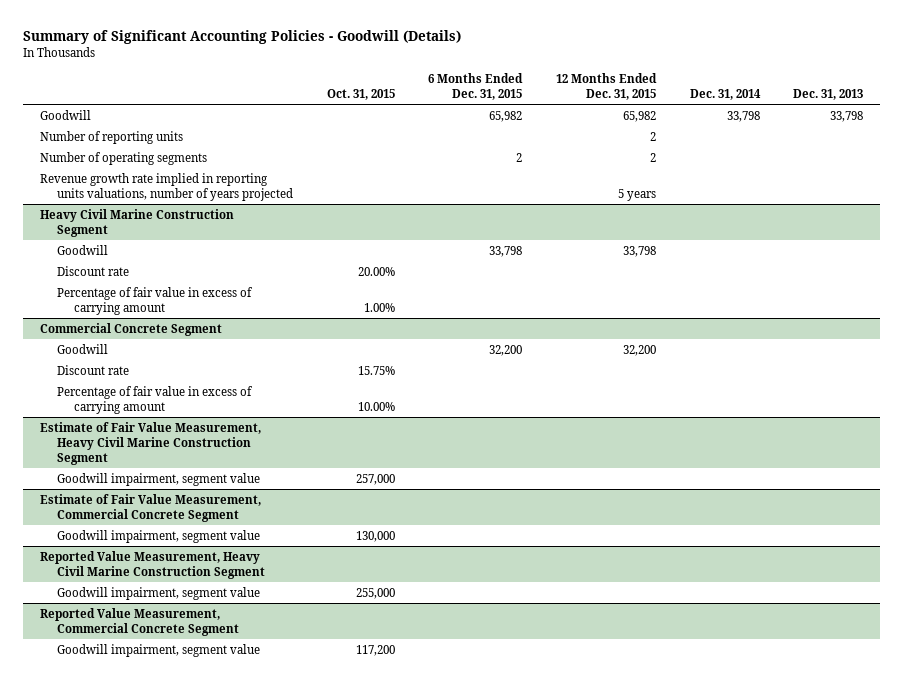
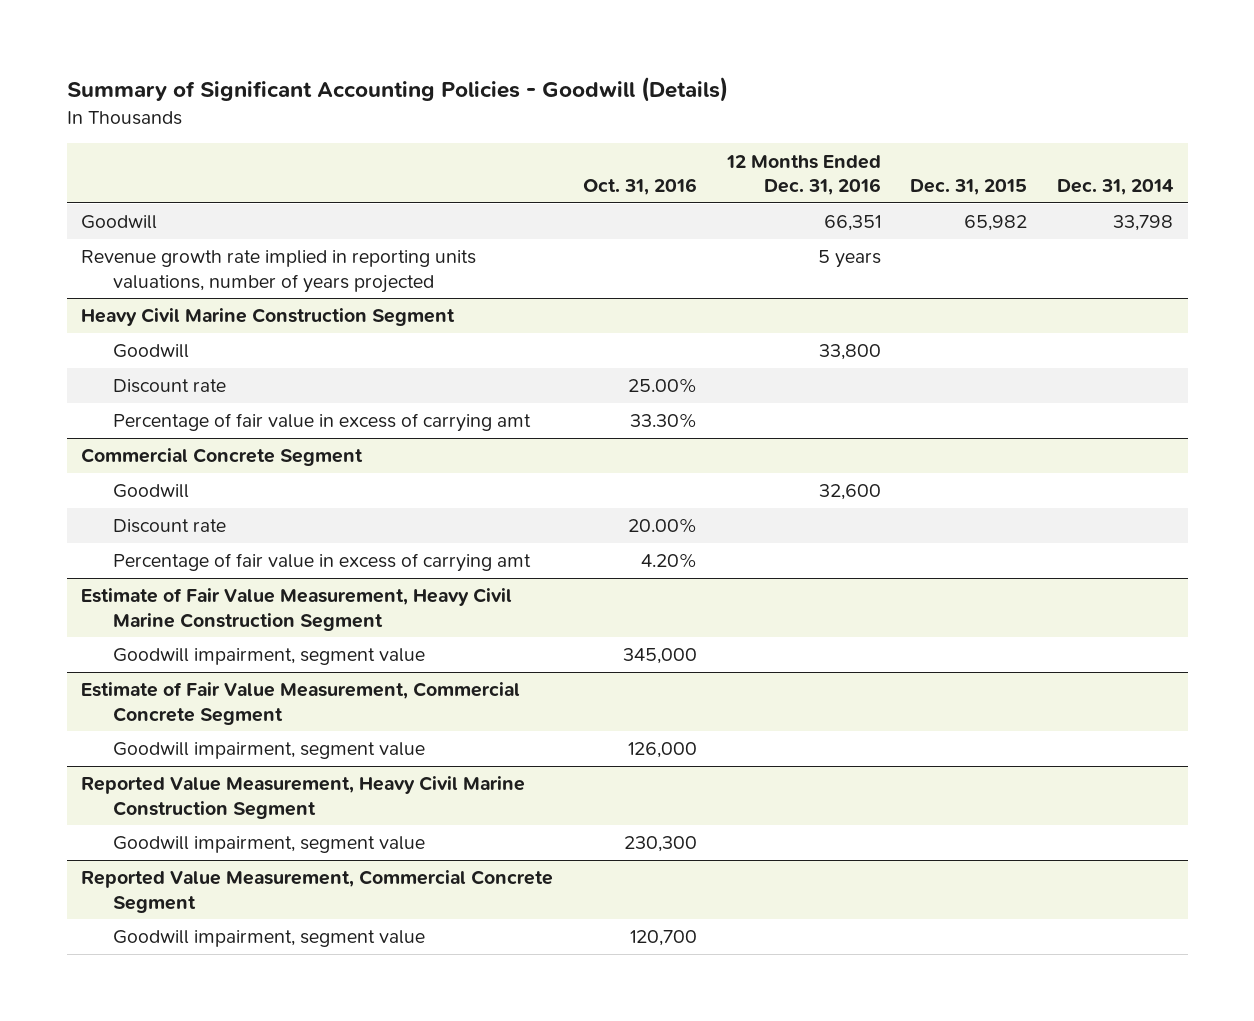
[326,88,395,100] Oct. 31, 2015 -> none
[428,72,524,100] 6 Months Ended Dec. 31, 2015 -> none
[555,72,657,100] 12 Months Ended Dec. 31, 2015 -> none
[793,88,864,100] Dec. 31, 2013 -> none
none -> [582,178,697,196] Oct. 31, 2016
none -> [725,154,881,196] 12 Months Ended Dec. 31, 2016
none -> [910,179,1028,196] Dec. 31, 2015
[39,130,183,144] Number of reporting units -> none
[39,151,207,165] Number of operating segments -> none
[57,286,254,315] Percentage of fair value in excess of carrying amount -> [112,413,531,433] Percentage of fair value in excess of carrying amt
[57,385,254,414] Percentage of fair value in excess of carrying amount -> [112,553,531,573] Percentage of fair value in excess of carrying amt

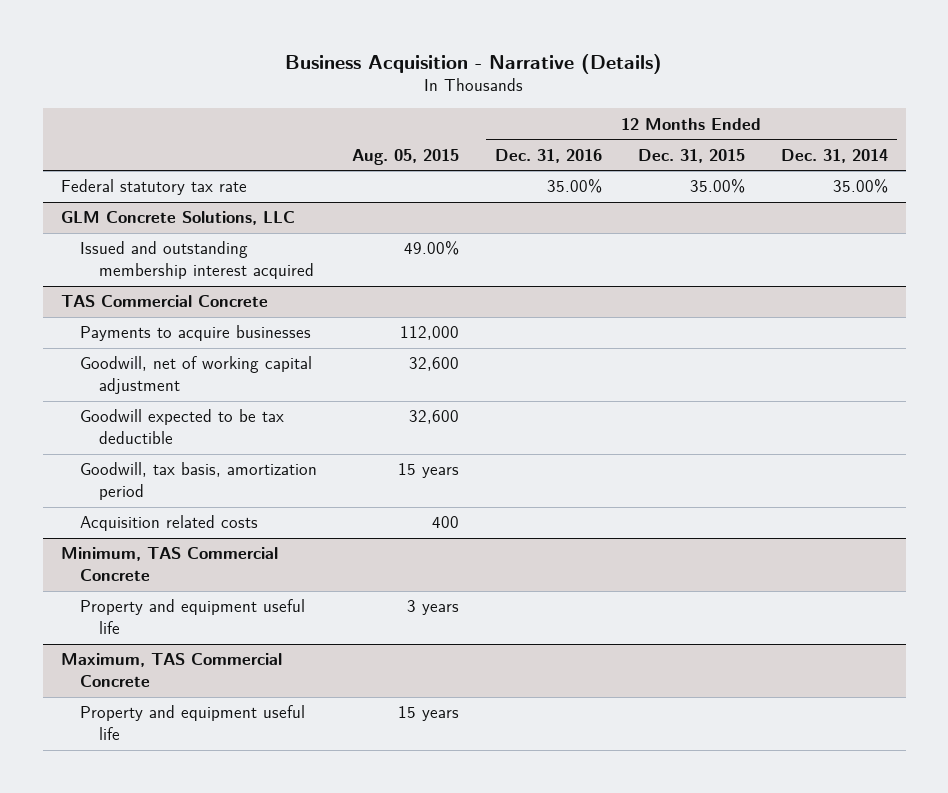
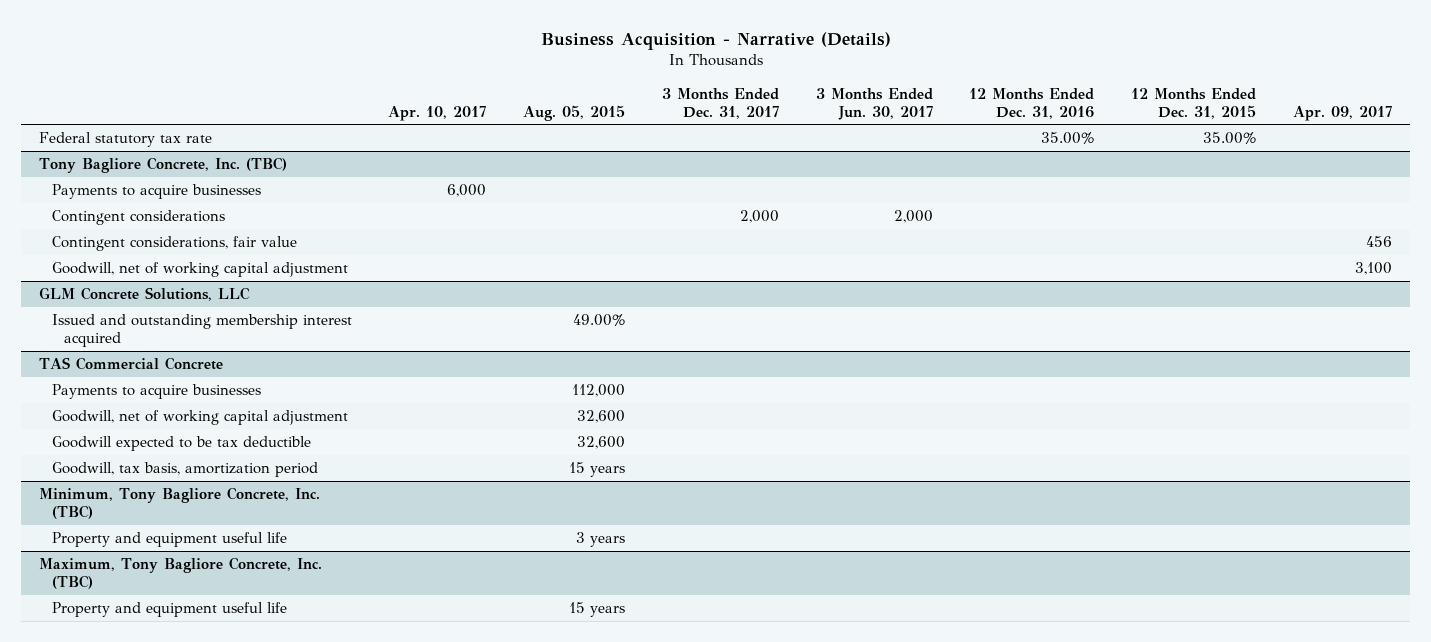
[780,148,888,163] Dec. 31, 2014 -> none
none -> [388,105,487,121] Apr. 10, 2017
none -> [661,87,779,119] 3 Months Ended Dec. 31, 2017
none -> [815,87,933,120] 3 Months Ended Jun. 30, 2017
none -> [1293,105,1393,121] Apr. 09, 2017
none -> [39,157,288,174] Tony Bagliore Concrete, Inc. (TBC)
none -> [51,184,261,200] Payments to acquire businesses
none -> [51,210,225,226] Contingent considerations
none -> [51,236,297,252] Contingent considerations, fair value
none -> [51,262,348,278] Goodwill, net of working capital adjustment
[79,515,258,532] Acquisition related costs -> none
[60,547,278,582] Minimum, TAS Commercial Concrete -> [39,487,321,520] Minimum, Tony Bagliore Concrete, Inc. (TBC)
[60,653,282,688] Maximum, TAS Commercial Concrete -> [39,557,323,590] Maximum, Tony Bagliore Concrete, Inc. (TBC)

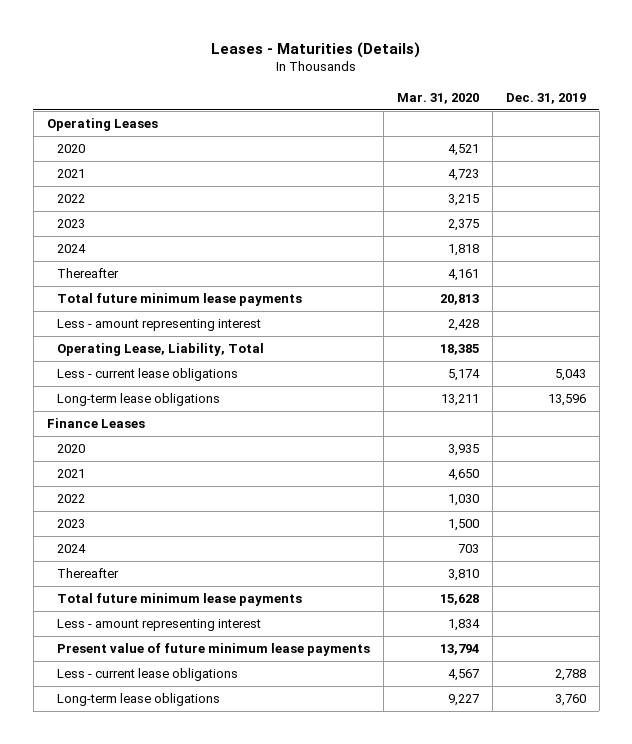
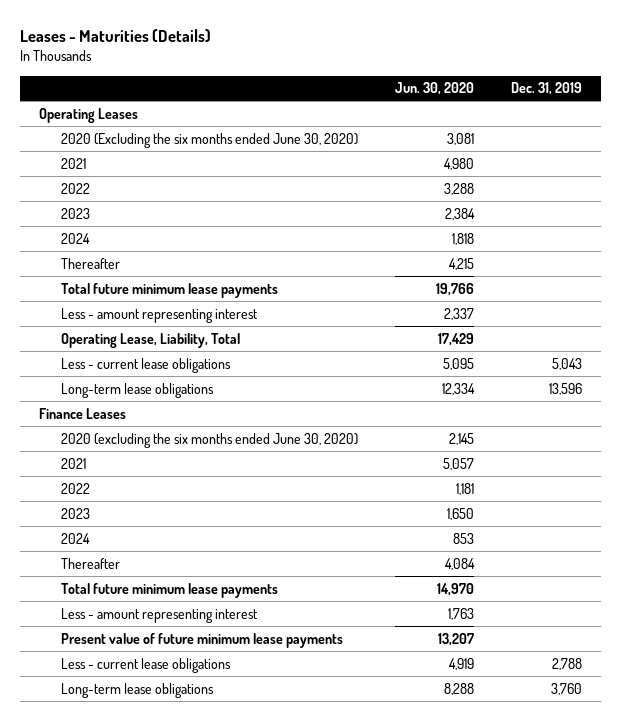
[396,92,479,104] Mar. 31, 2020 -> none
none -> [395,82,475,96] Jun. 30, 2020
[56,144,85,154] 2020 -> [60,132,358,148] 2020 (Excluding the six months ended June 30, 2020)
[56,444,85,454] 2020 -> [60,432,358,448] 2020 (excluding the six months ended June 30, 2020)

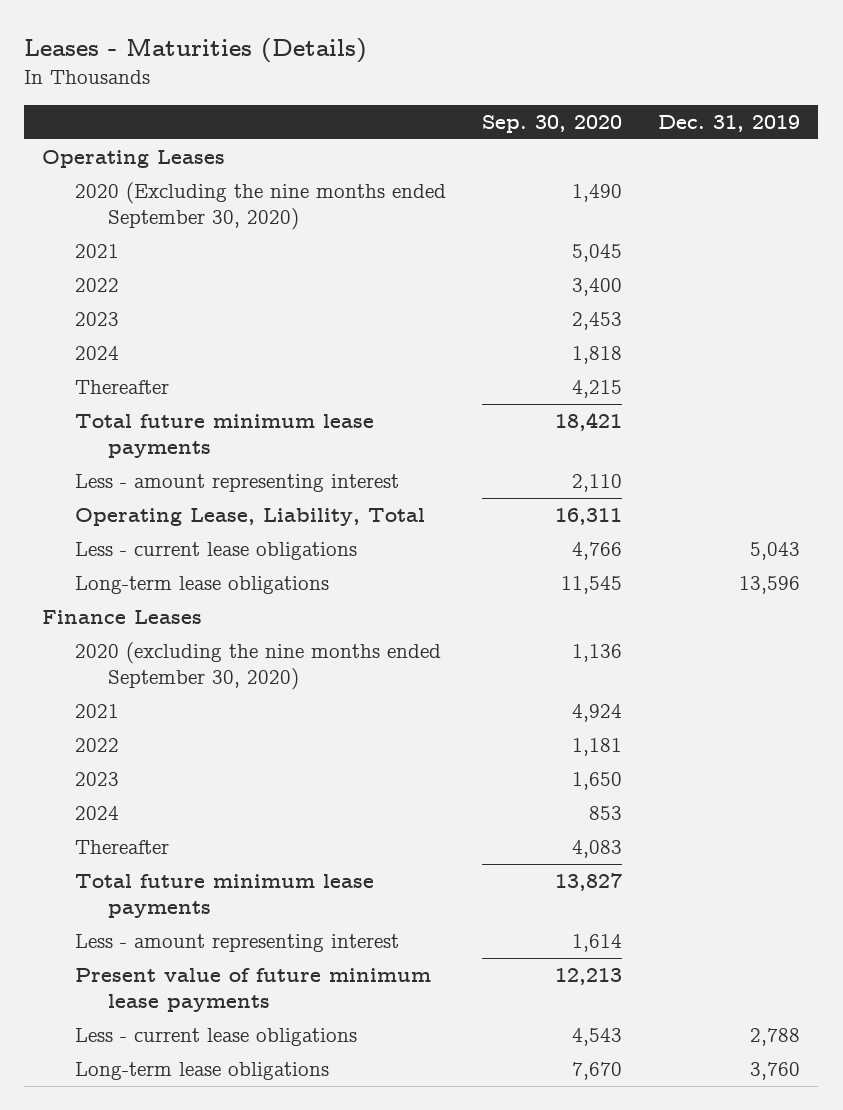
[395,82,475,96] Jun. 30, 2020 -> none
none -> [482,114,623,133] Sep. 30, 2020
[60,132,358,148] 2020 (Excluding the six months ended June 30, 2020) -> [75,182,447,230] 2020 (Excluding the nine months ended September 30, 2020)
[60,432,358,448] 2020 (excluding the six months ended June 30, 2020) -> [75,642,442,690] 2020 (excluding the nine months ended September 30, 2020)

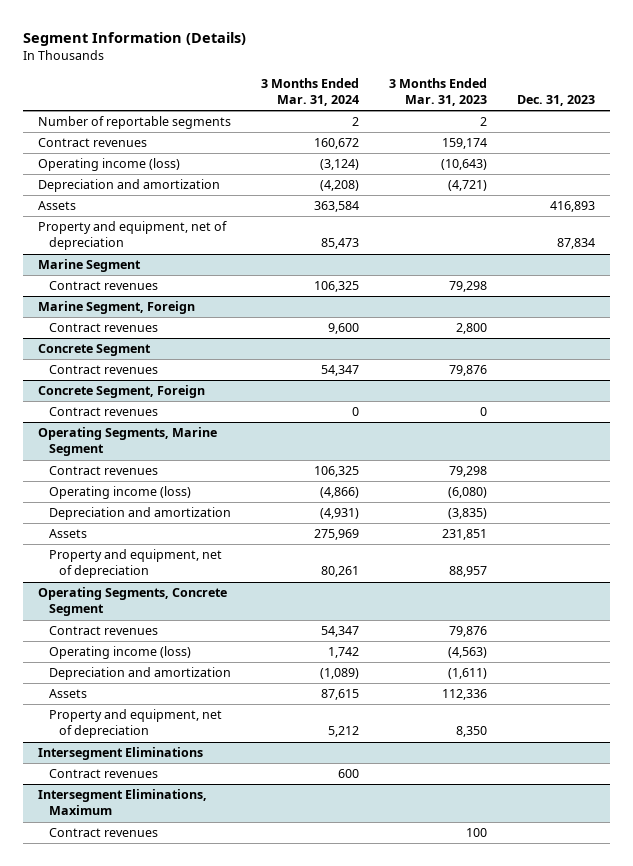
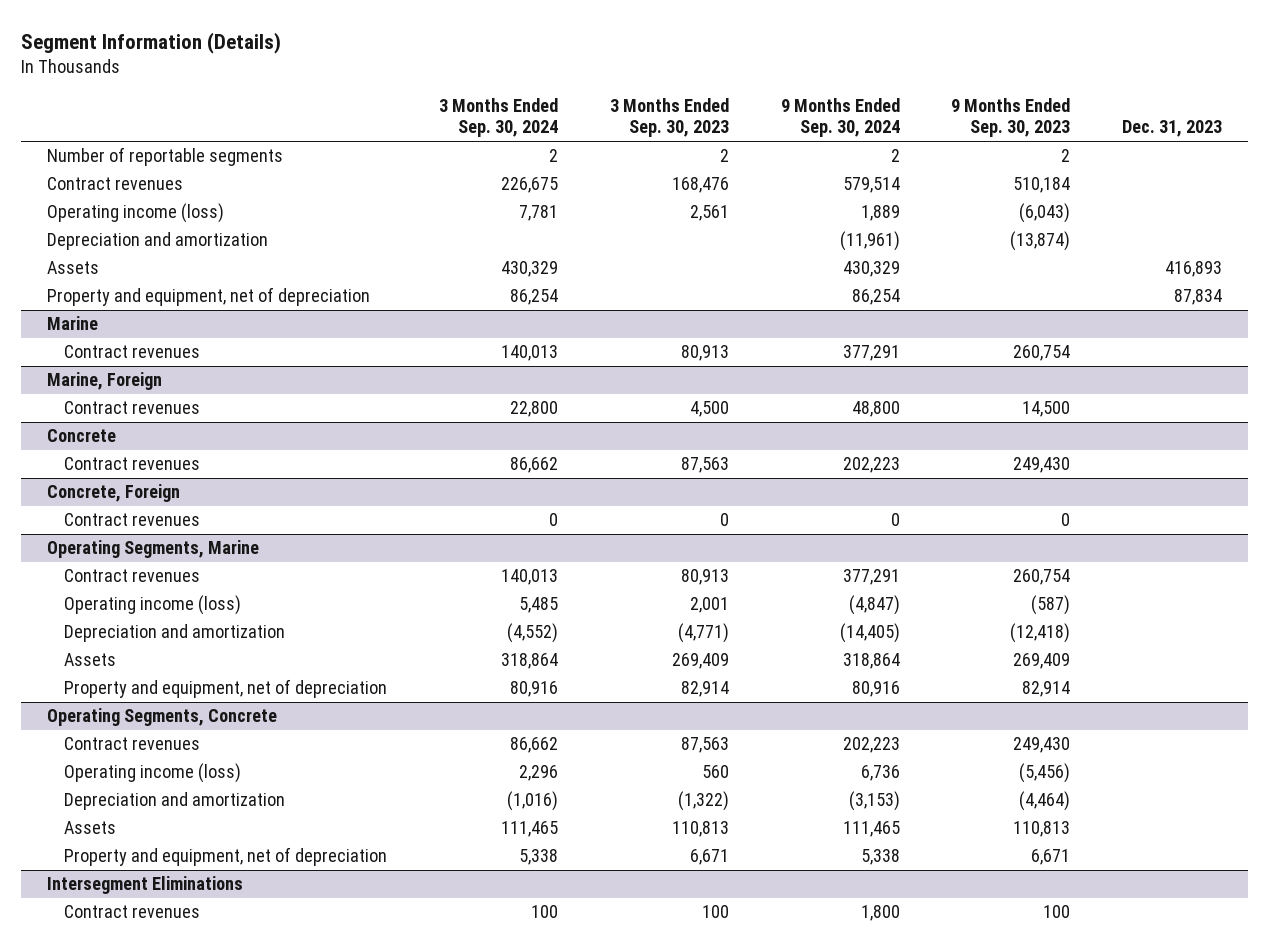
[261,78,360,107] 3 Months Ended Mar. 31, 2024 -> none
[388,78,487,107] 3 Months Ended Mar. 31, 2023 -> none
none -> [438,97,558,138] 3 Months Ended Sep. 30, 2024
none -> [609,97,729,138] 3 Months Ended Sep. 30, 2023
none -> [780,97,900,138] 9 Months Ended Sep. 30, 2024
none -> [951,97,1071,138] 9 Months Ended Sep. 30, 2023
[38,259,142,273] Marine Segment -> [47,316,99,331] Marine
[38,301,196,315] Marine Segment, Foreign -> [47,372,163,391] Marine, Foreign
[38,344,152,357] Concrete Segment -> [47,429,117,443] Concrete
[38,385,206,399] Concrete Segment, Foreign -> [47,484,181,503] Concrete, Foreign
[38,427,218,457] Operating Segments, Marine Segment -> [47,540,260,559] Operating Segments, Marine
[38,587,228,617] Operating Segments, Concrete Segment -> [47,708,278,727] Operating Segments, Concrete
[38,789,208,816] Intersegment Eliminations, Maximum -> none
[48,828,158,838] Contract revenues -> none

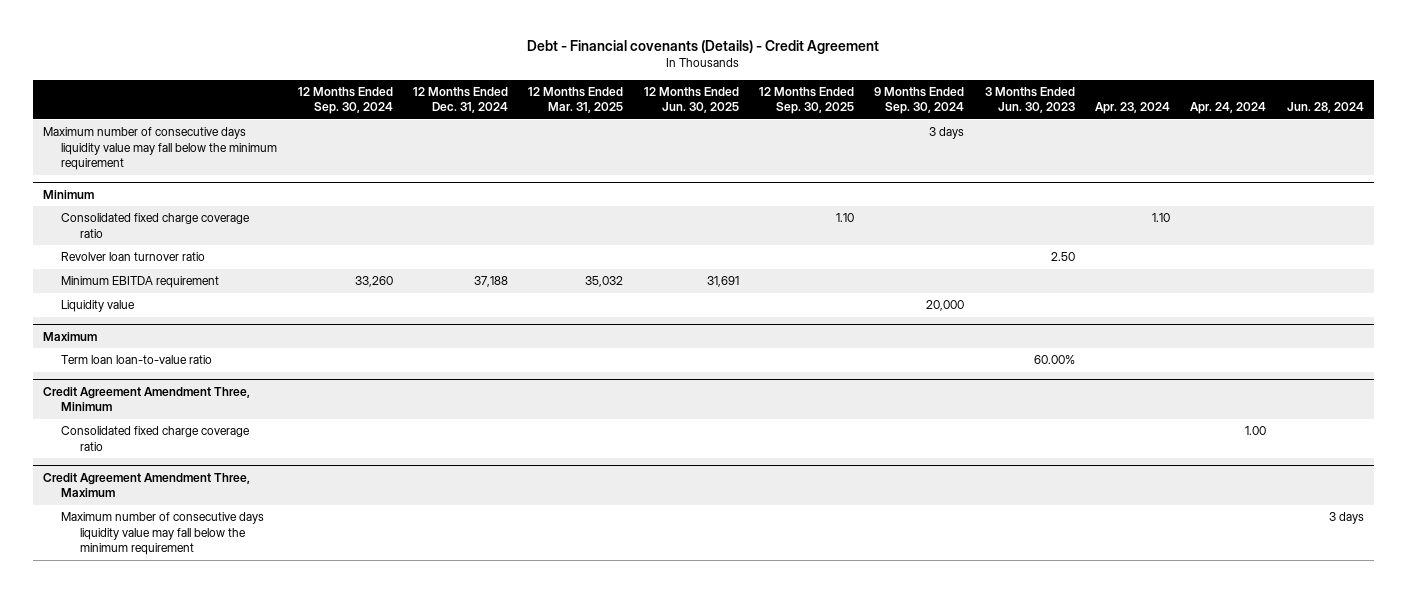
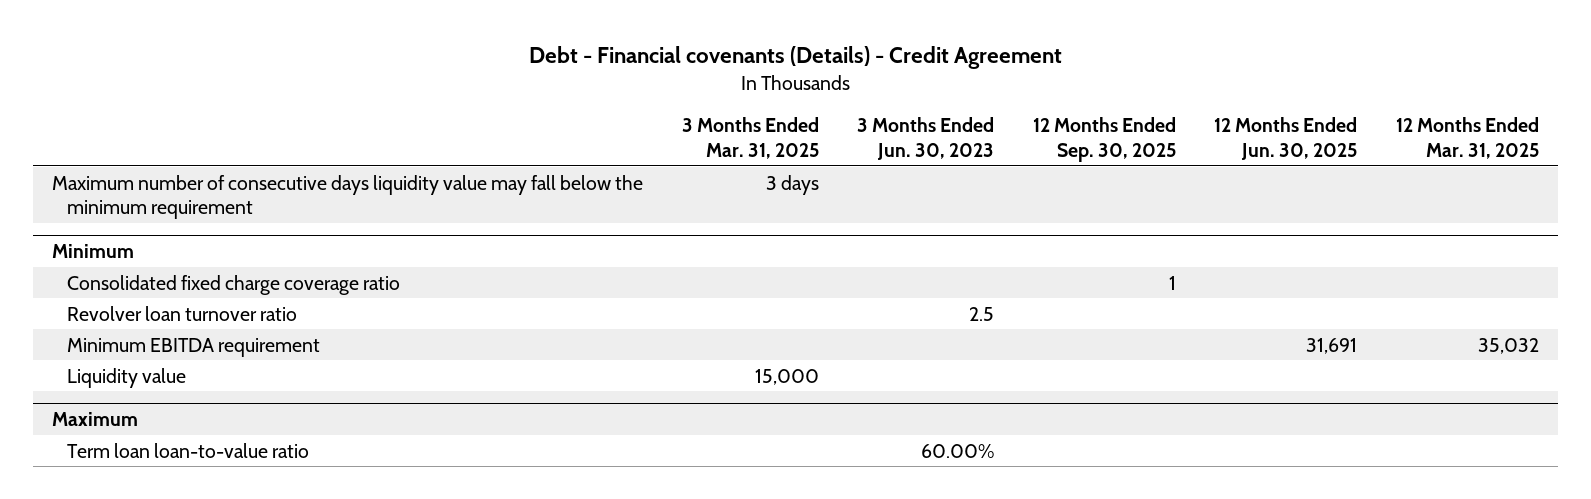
[297,86,393,115] 12 Months Ended Sep. 30, 2024 -> none
[412,86,508,114] 12 Months Ended Dec. 31, 2024 -> none
[874,86,965,115] 9 Months Ended Sep. 30, 2024 -> none
[1094,102,1170,115] Apr. 23, 2024 -> none
[1190,102,1267,115] Apr. 24, 2024 -> none
[1286,102,1364,114] Jun. 28, 2024 -> none
none -> [681,117,819,159] 3 Months Ended Mar. 31, 2025
[835,213,854,223] 1.10 -> [1168,275,1176,290] 1
[1050,252,1075,262] 2.50 -> [969,306,995,321] 2.5
[42,386,250,412] Credit Agreement Amendment Three, Minimum -> none
[61,426,251,451] Consolidated fixed charge coverage ratio -> none
[42,472,250,498] Credit Agreement Amendment Three, Maximum -> none
[61,512,265,556] Maximum number of consecutive days liquidity value may fall below the minimum requirement -> none

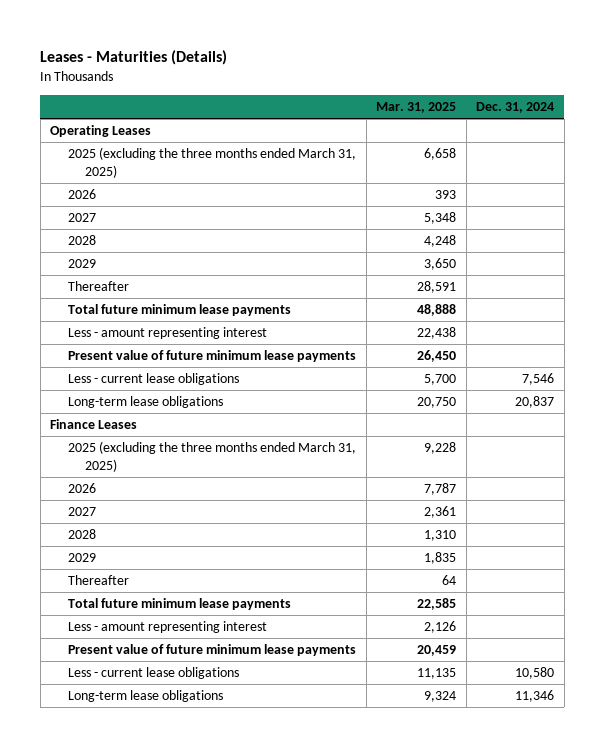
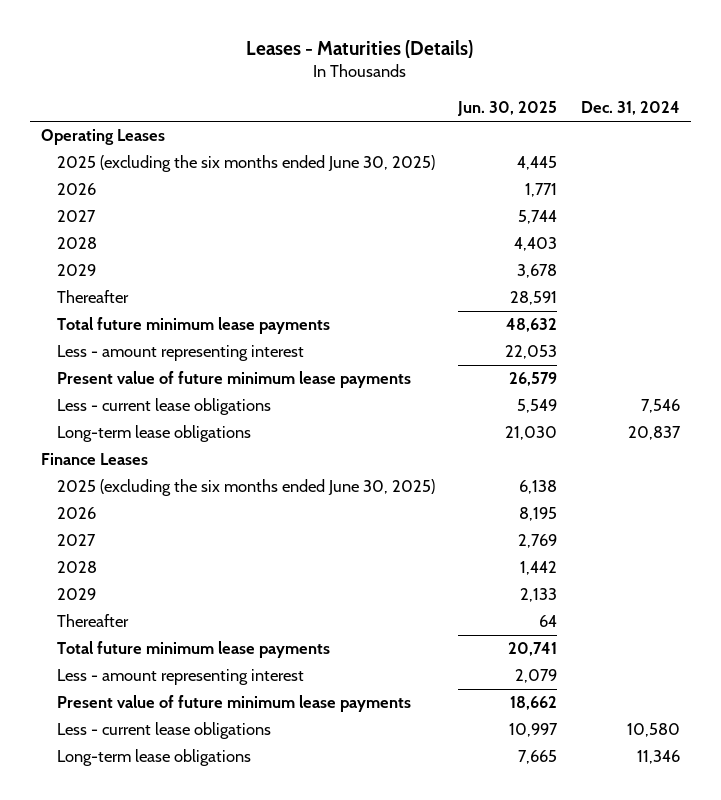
[376,102,457,114] Mar. 31, 2025 -> none
none -> [457,101,558,117] Jun. 30, 2025
[67,147,356,179] 2025 (excluding the three months ended March 31, 2025) -> [56,155,435,173] 2025 (excluding the six months ended June 30, 2025)
[67,441,356,473] 2025 (excluding the three months ended March 31, 2025) -> [56,479,435,497] 2025 (excluding the six months ended June 30, 2025)

